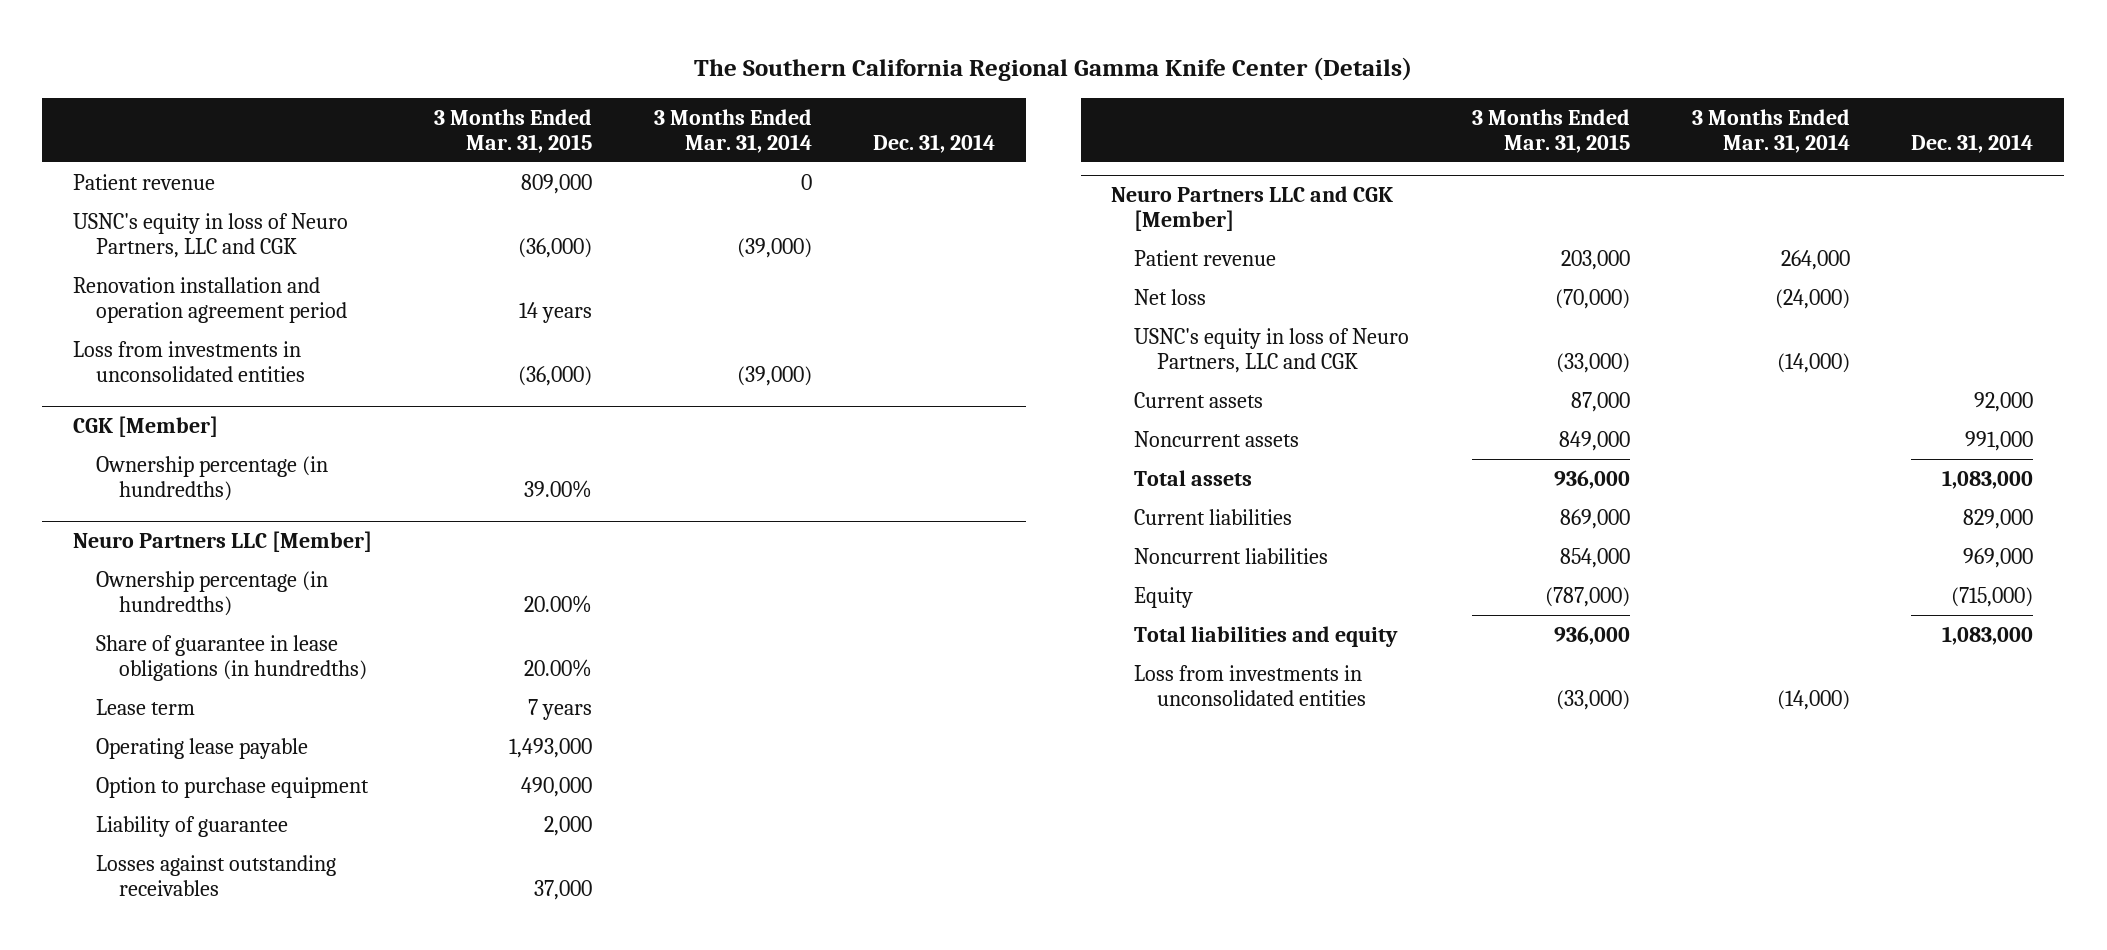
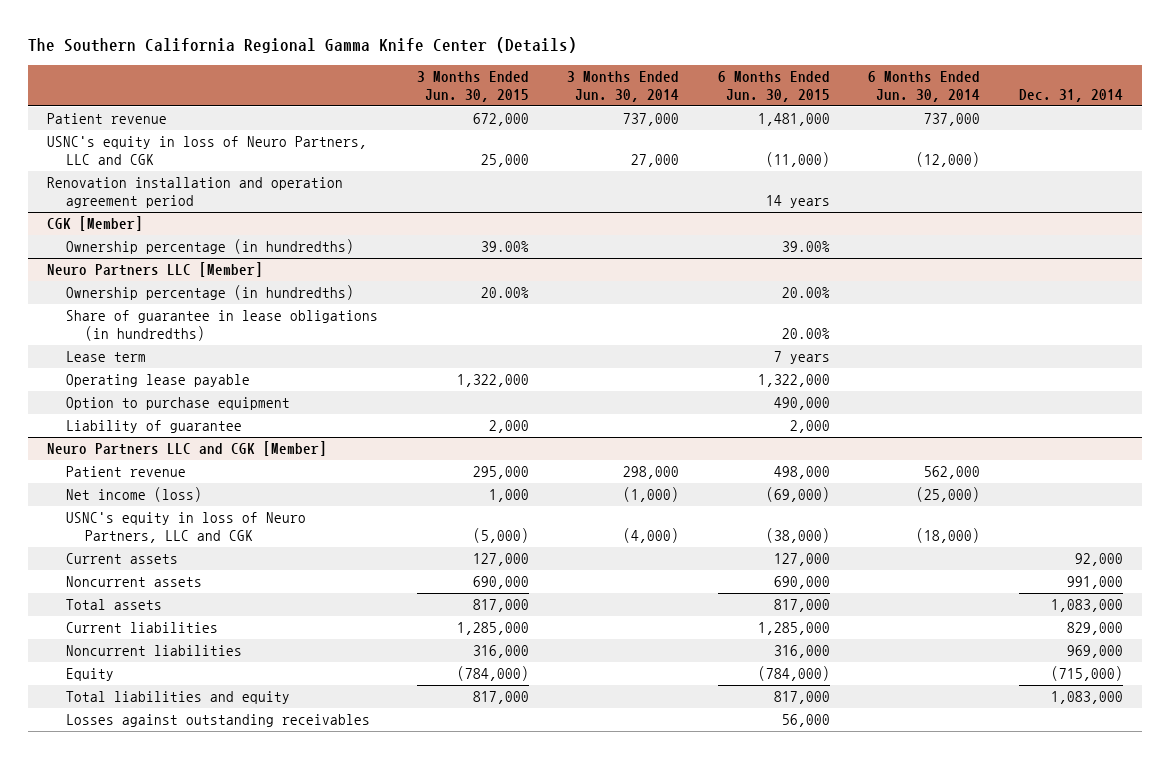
[433,108,592,153] 3 Months Ended Mar. 31, 2015 -> none
[653,108,812,153] 3 Months Ended Mar. 31, 2014 -> none
none -> [416,70,529,102] 3 Months Ended Jun. 30, 2015
none -> [567,70,680,102] 3 Months Ended Jun. 30, 2014
none -> [717,70,830,102] 6 Months Ended Jun. 30, 2015
none -> [868,70,981,102] 6 Months Ended Jun. 30, 2014
[73,340,306,382] Loss from investments in unconsolidated entities -> none
[96,854,337,896] Losses against outstanding receivables -> none
[1134,288,1207,305] Net loss -> [66,487,203,503] Net income (loss)
[1134,664,1367,706] Loss from investments in unconsolidated entities -> none
none -> [66,714,371,728] Losses against outstanding receivables

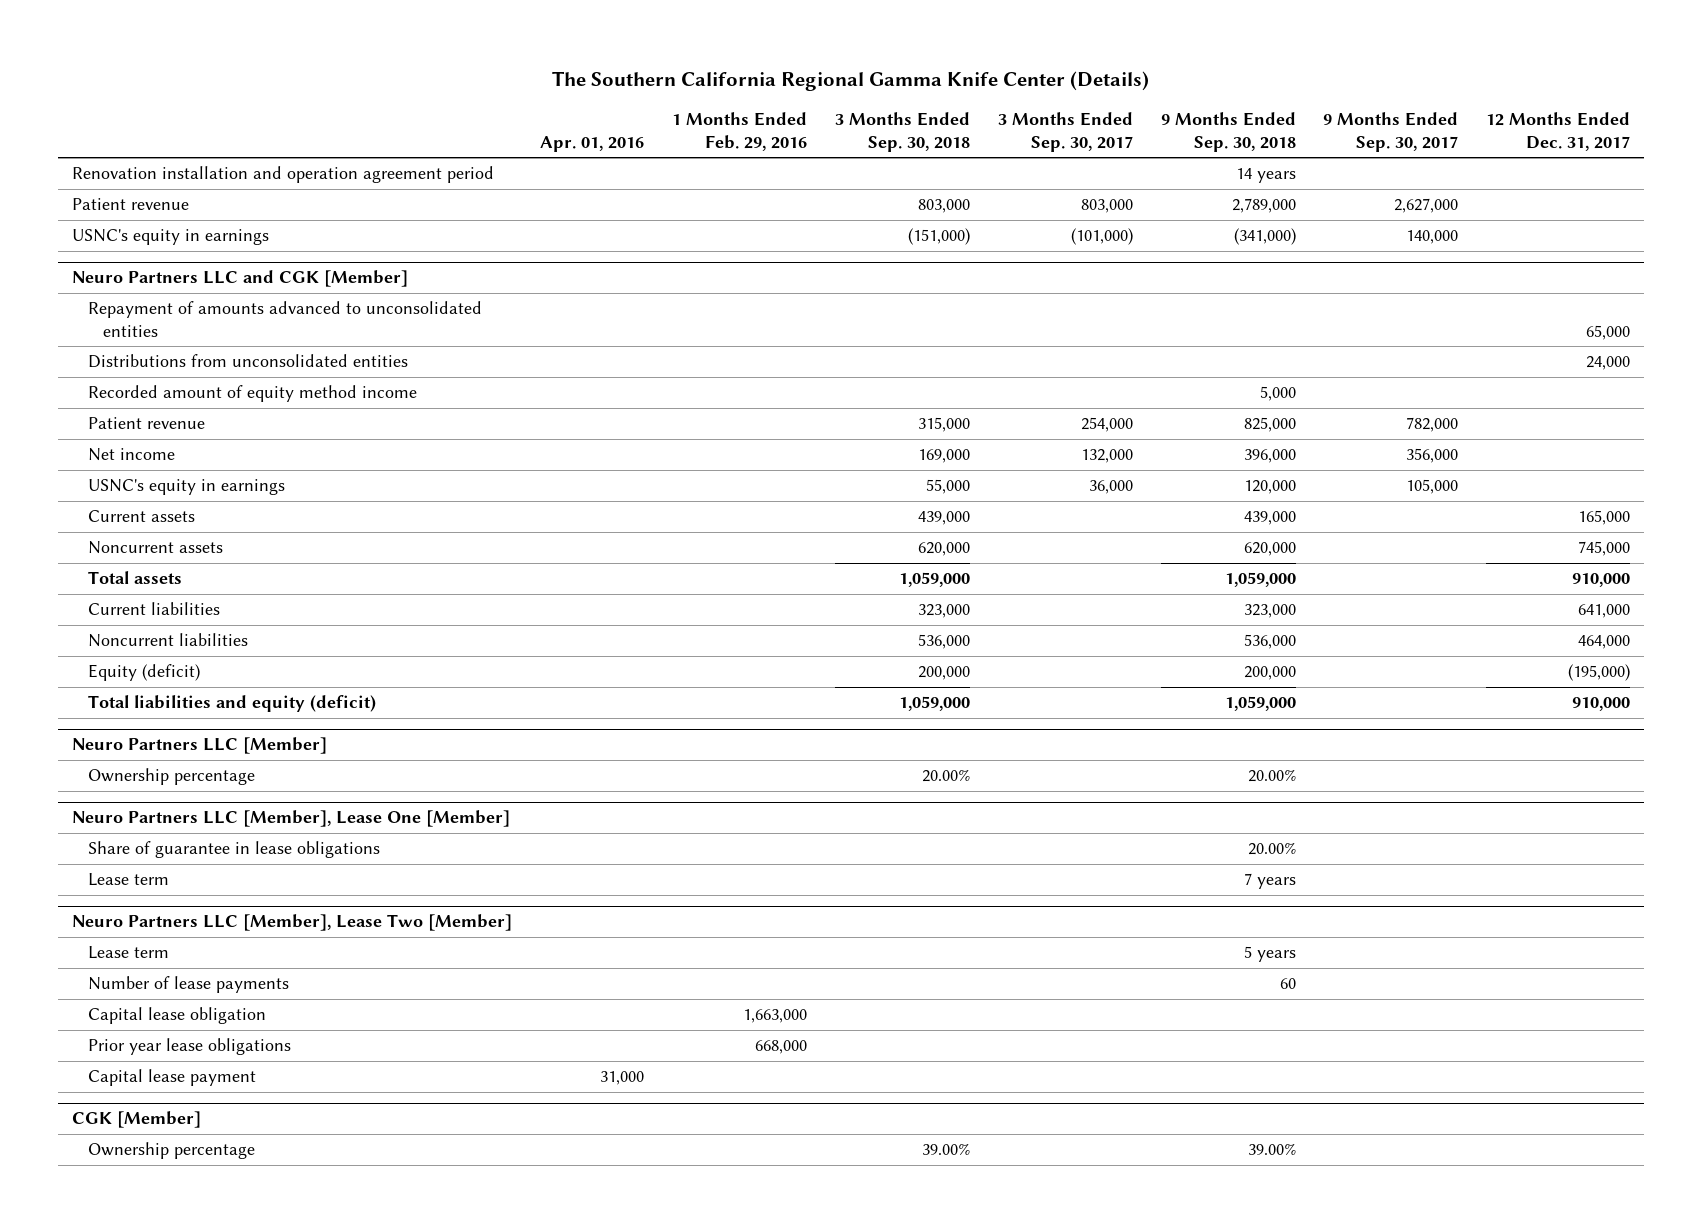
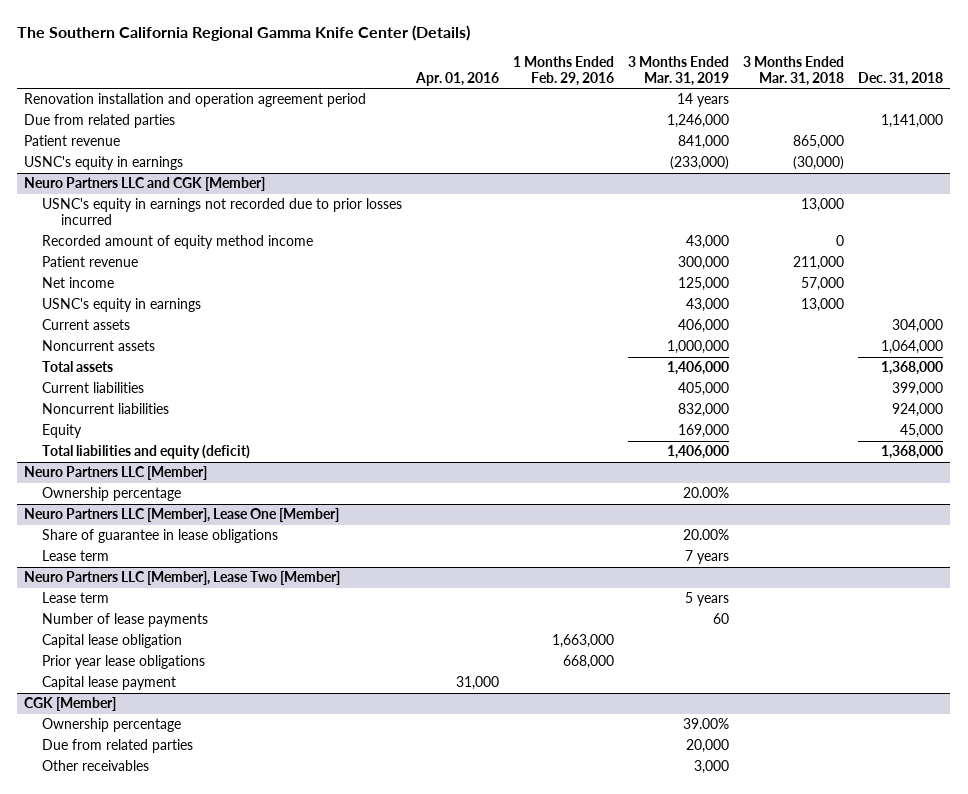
[834,112,970,152] 3 Months Ended Sep. 30, 2018 -> none
[997,112,1133,152] 3 Months Ended Sep. 30, 2017 -> none
[1160,112,1296,152] 9 Months Ended Sep. 30, 2018 -> none
[1323,112,1459,152] 9 Months Ended Sep. 30, 2017 -> none
[1486,112,1631,151] 12 Months Ended Dec. 31, 2017 -> none
none -> [628,55,730,86] 3 Months Ended Mar. 31, 2019
none -> [743,55,845,86] 3 Months Ended Mar. 31, 2018
none -> [858,71,944,86] Dec. 31, 2018
none -> [24,114,176,129] Due from related parties
[87,301,482,337] Repayment of amounts advanced to unconsolidated entities -> none
[87,354,408,369] Distributions from unconsolidated entities -> none
none -> [42,198,403,226] USNC's equity in earnings not recorded due to prior losses incurred
[87,664,200,682] Equity (deficit) -> [42,424,83,439] Equity
none -> [42,739,194,754] Due from related parties
none -> [42,760,150,772] Other receivables

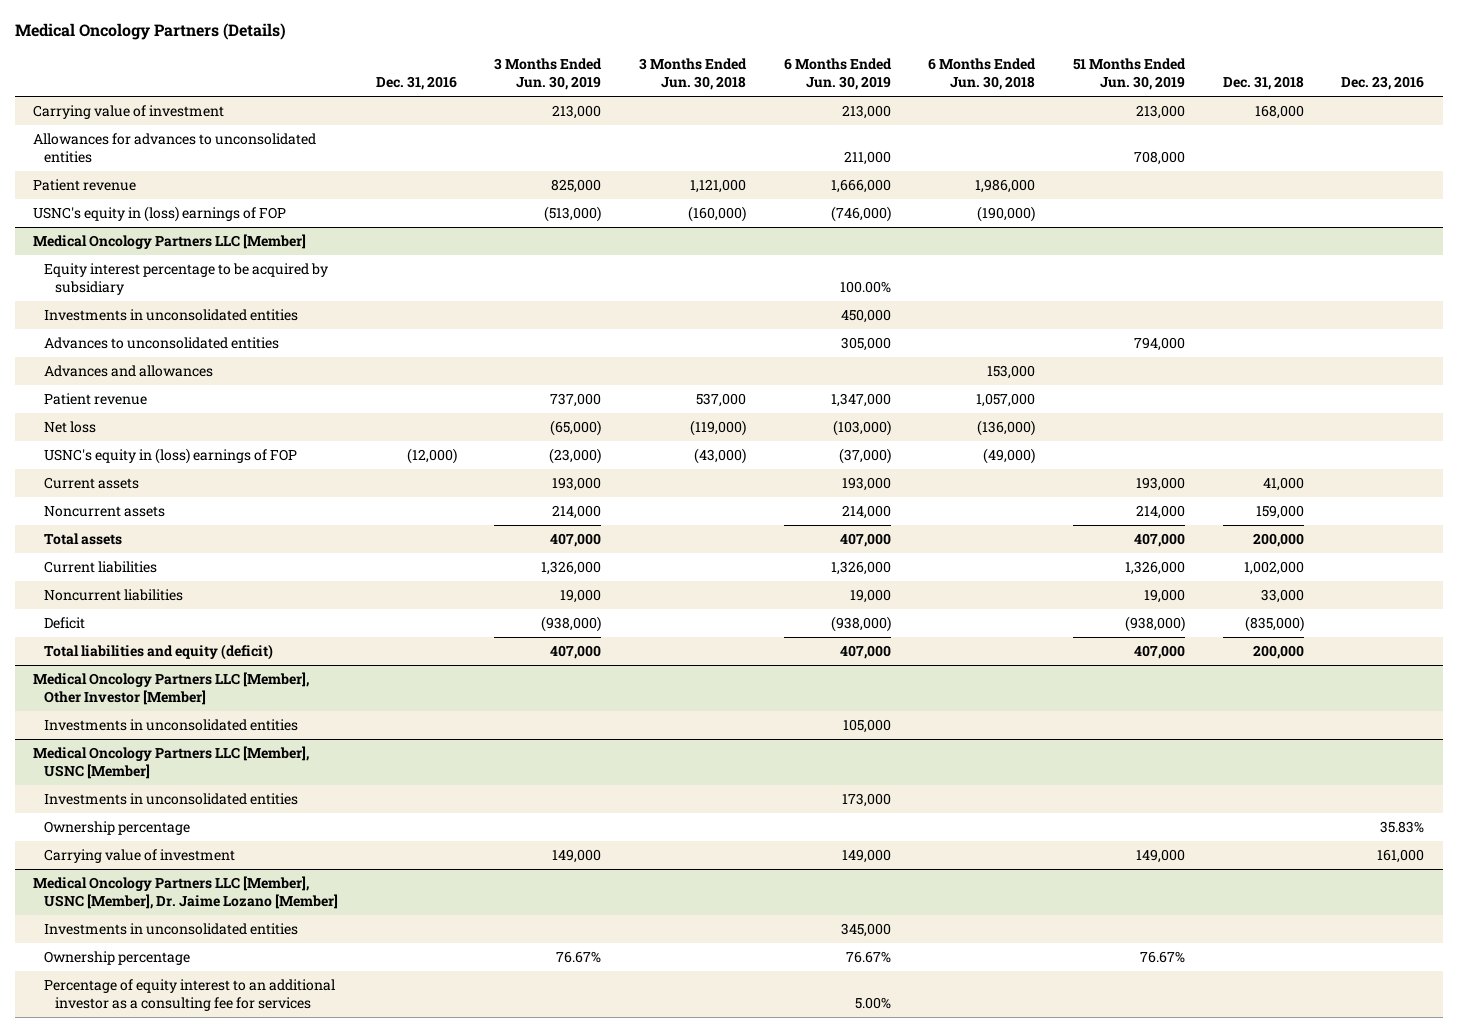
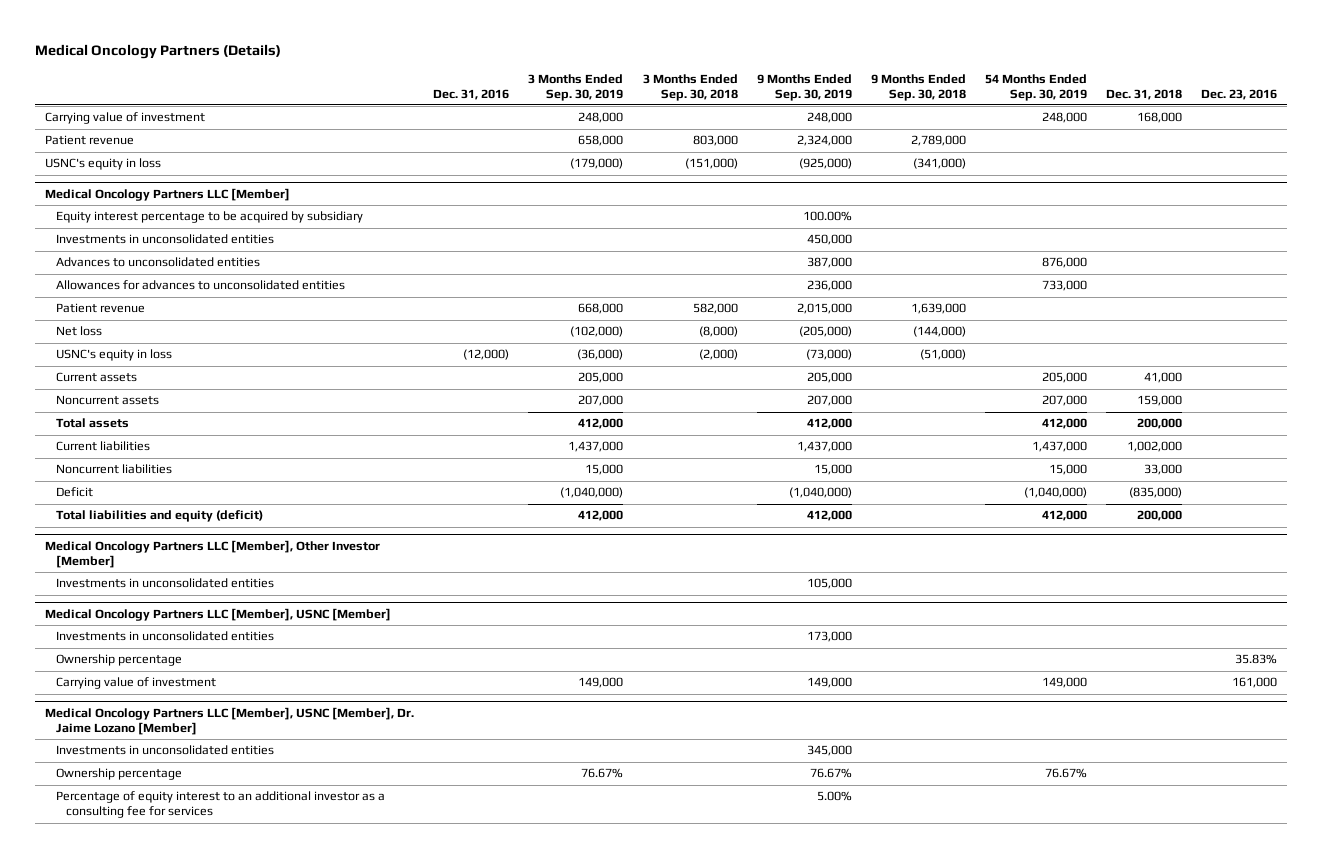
[494,58,603,91] 3 Months Ended Jun. 30, 2019 -> none
[638,58,747,91] 3 Months Ended Jun. 30, 2018 -> none
[783,58,892,91] 6 Months Ended Jun. 30, 2019 -> none
[928,58,1037,91] 6 Months Ended Jun. 30, 2018 -> none
[1072,58,1186,91] 51 Months Ended Jun. 30, 2019 -> none
none -> [528,73,624,101] 3 Months Ended Sep. 30, 2019
none -> [642,73,738,101] 3 Months Ended Sep. 30, 2018
none -> [756,73,852,101] 9 Months Ended Sep. 30, 2019
none -> [870,73,966,101] 9 Months Ended Sep. 30, 2018
none -> [985,73,1088,101] 54 Months Ended Sep. 30, 2019
[33,133,317,163] Allowances for advances to unconsolidated entities -> none
[33,206,287,223] USNC's equity in (loss) earnings of FOP -> [45,158,162,171] USNC's equity in loss
[44,365,214,378] Advances and allowances -> none
none -> [55,280,345,291] Allowances for advances to unconsolidated entities
[44,448,298,465] USNC's equity in (loss) earnings of FOP -> [55,349,172,362] USNC's equity in loss

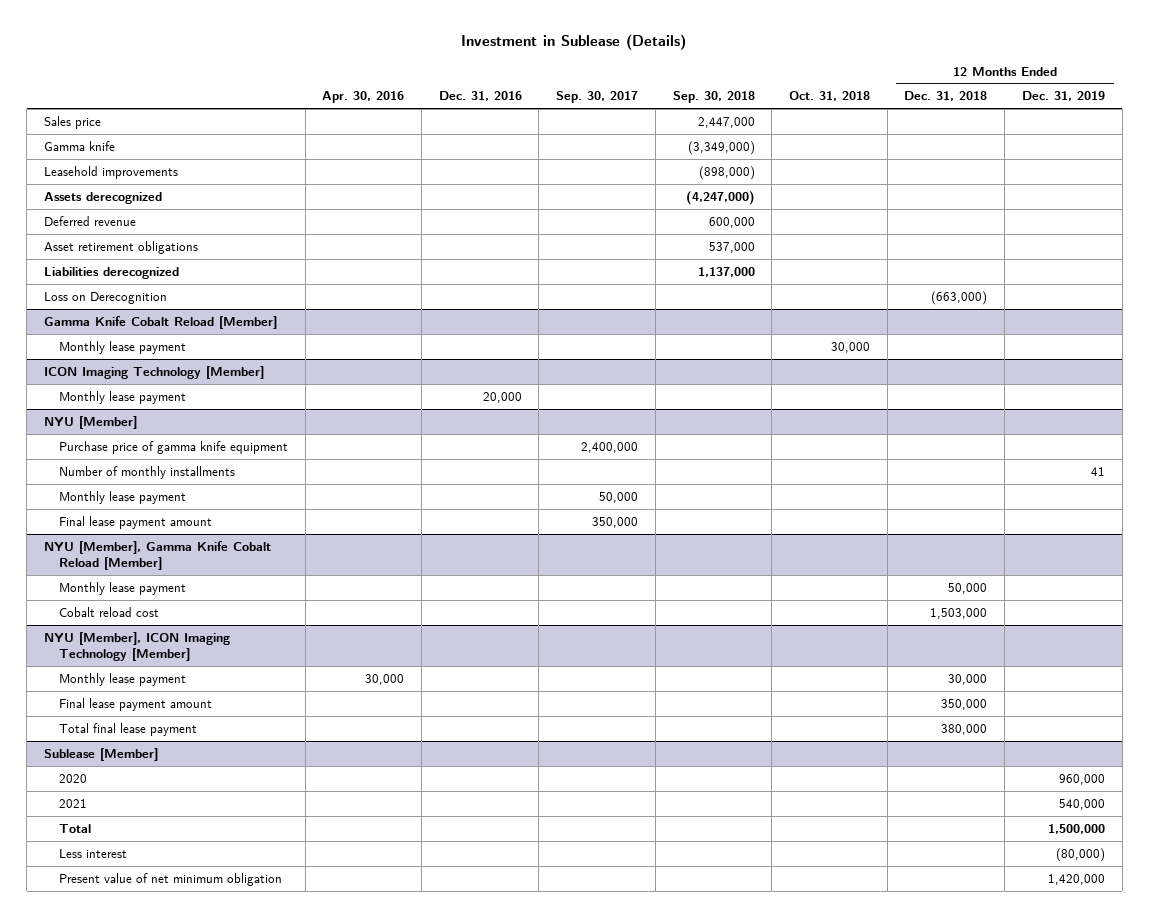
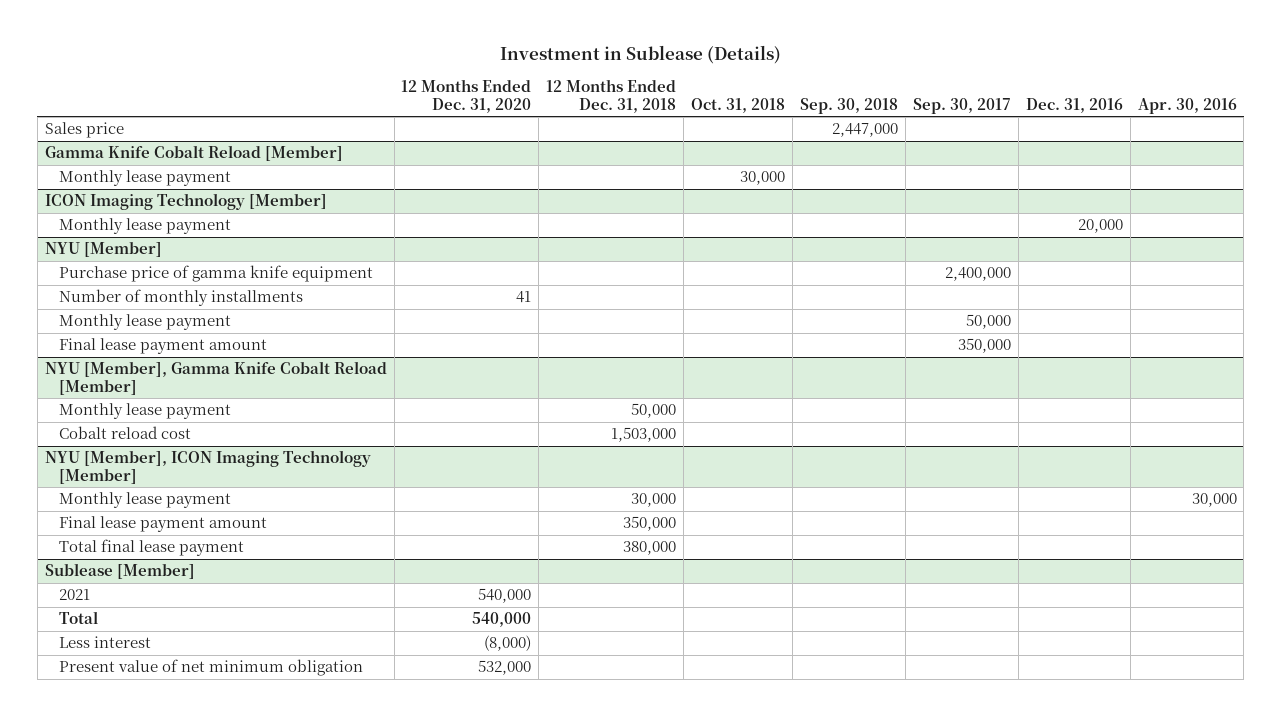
[1021,91,1105,102] Dec. 31, 2019 -> none
none -> [401,79,532,113] 12 Months Ended Dec. 31, 2020
[43,140,115,151] Gamma knife -> none
[43,165,178,179] Leasehold improvements -> none
[43,191,162,204] Assets derecognized -> none
[43,215,136,226] Deferred revenue -> none
[43,240,198,254] Asset retirement obligations -> none
[43,266,179,279] Liabilities derecognized -> none
[43,291,167,304] Loss on Derecognition -> none
[58,773,87,783] 2020 -> none

